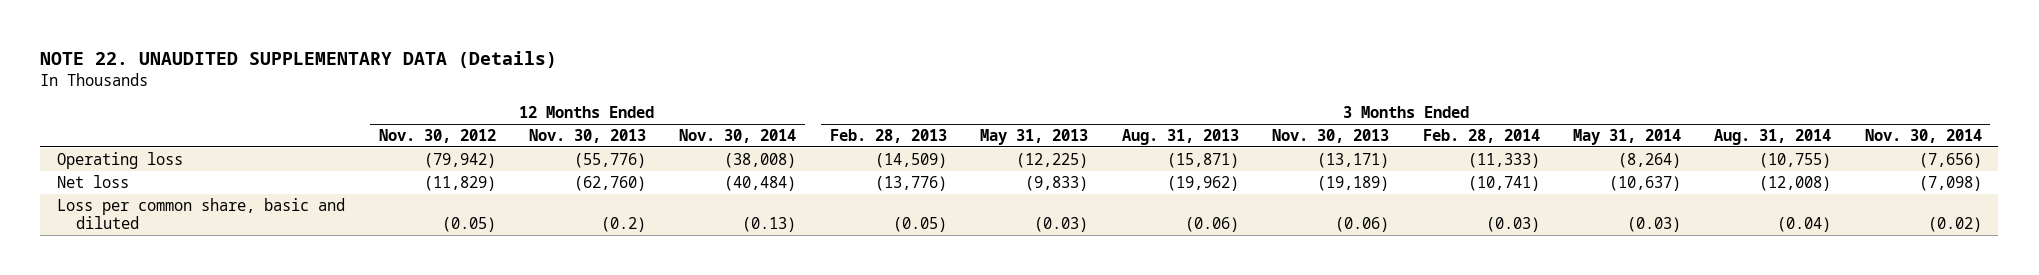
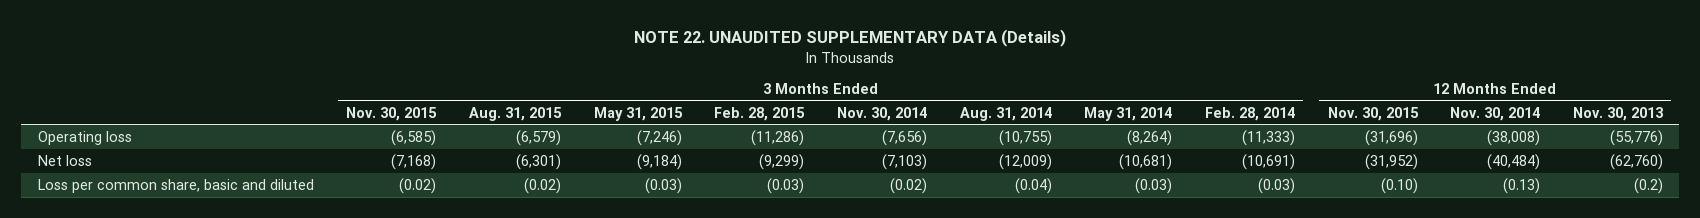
[378,129,496,144] Nov. 30, 2012 -> none
[829,129,947,144] Feb. 28, 2013 -> none
[980,129,1089,146] May 31, 2013 -> none
[1121,129,1239,146] Aug. 31, 2013 -> none
[1272,129,1390,144] Nov. 30, 2013 -> none
none -> [346,106,438,121] Nov. 30, 2015
none -> [468,106,562,121] Aug. 31, 2015
none -> [593,106,683,121] May 31, 2015
none -> [714,106,806,121] Feb. 28, 2015
none -> [1327,106,1419,121] Nov. 30, 2015
[1467,175,1540,191] (10,741) -> [1241,153,1295,170] (10,691)
[1608,175,1681,191] (10,637) -> [1119,153,1173,170] (10,681)
[1759,175,1832,191] (12,008) -> [998,153,1052,170] (12,009)
[1918,175,1982,191] (7,098) -> [881,153,927,170] (7,103)

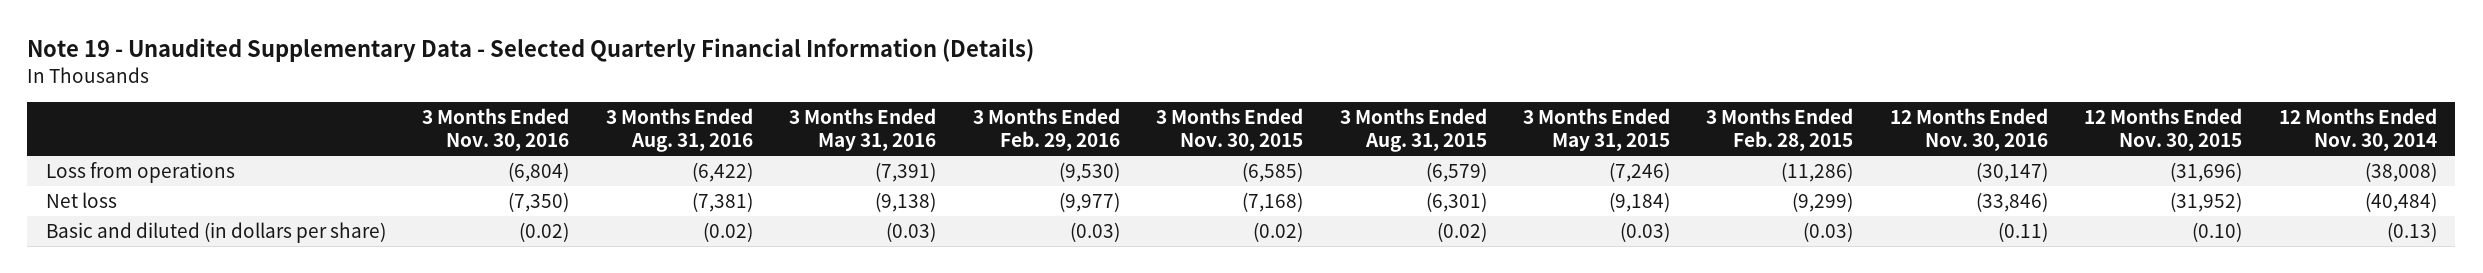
[634,29,1067,48] NOTE 22. UNAUDITED SUPPLEMENTARY DATA (Details) -> [27,38,1035,63] Note 19 - Unaudited Supplementary Data - Selected Quarterly Financial Information (Details)
[836,106,927,121] Nov. 30, 2014 -> none
[959,106,1052,121] Aug. 31, 2014 -> none
[1084,106,1173,121] May 31, 2014 -> none
[1204,106,1295,121] Feb. 28, 2014 -> none
[1572,106,1663,121] Nov. 30, 2013 -> none
none -> [422,107,570,151] 3 Months Ended Nov. 30, 2016
none -> [605,107,753,152] 3 Months Ended Aug. 31, 2016
none -> [789,107,937,151] 3 Months Ended May 31, 2016
none -> [972,107,1120,151] 3 Months Ended Feb. 29, 2016
none -> [1889,107,2048,151] 12 Months Ended Nov. 30, 2016
[37,130,132,145] Operating loss -> [45,162,235,184] Loss from operations
[37,178,314,193] Loss per common share, basic and diluted -> [45,222,386,244] Basic and diluted (in dollars per share)

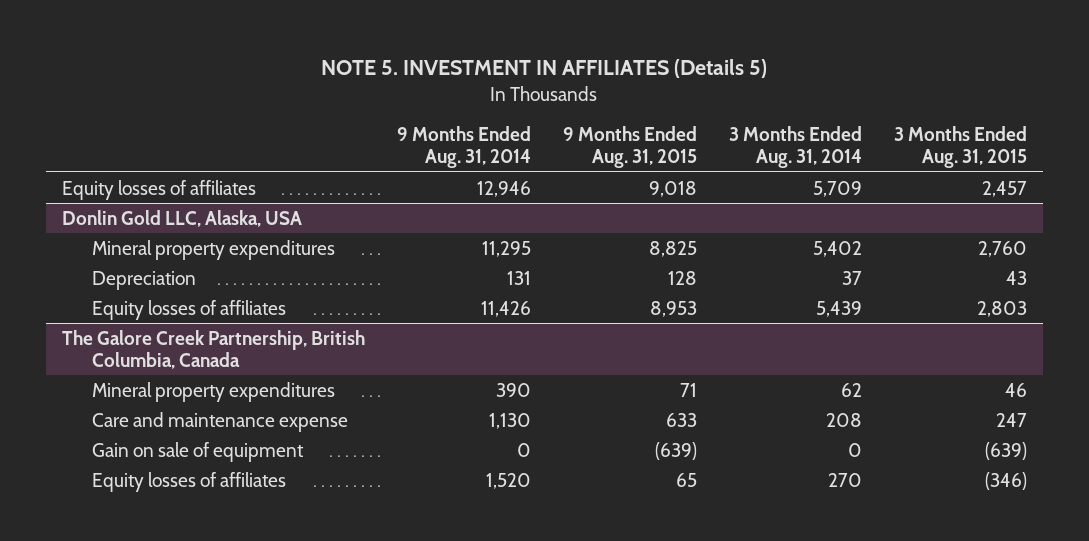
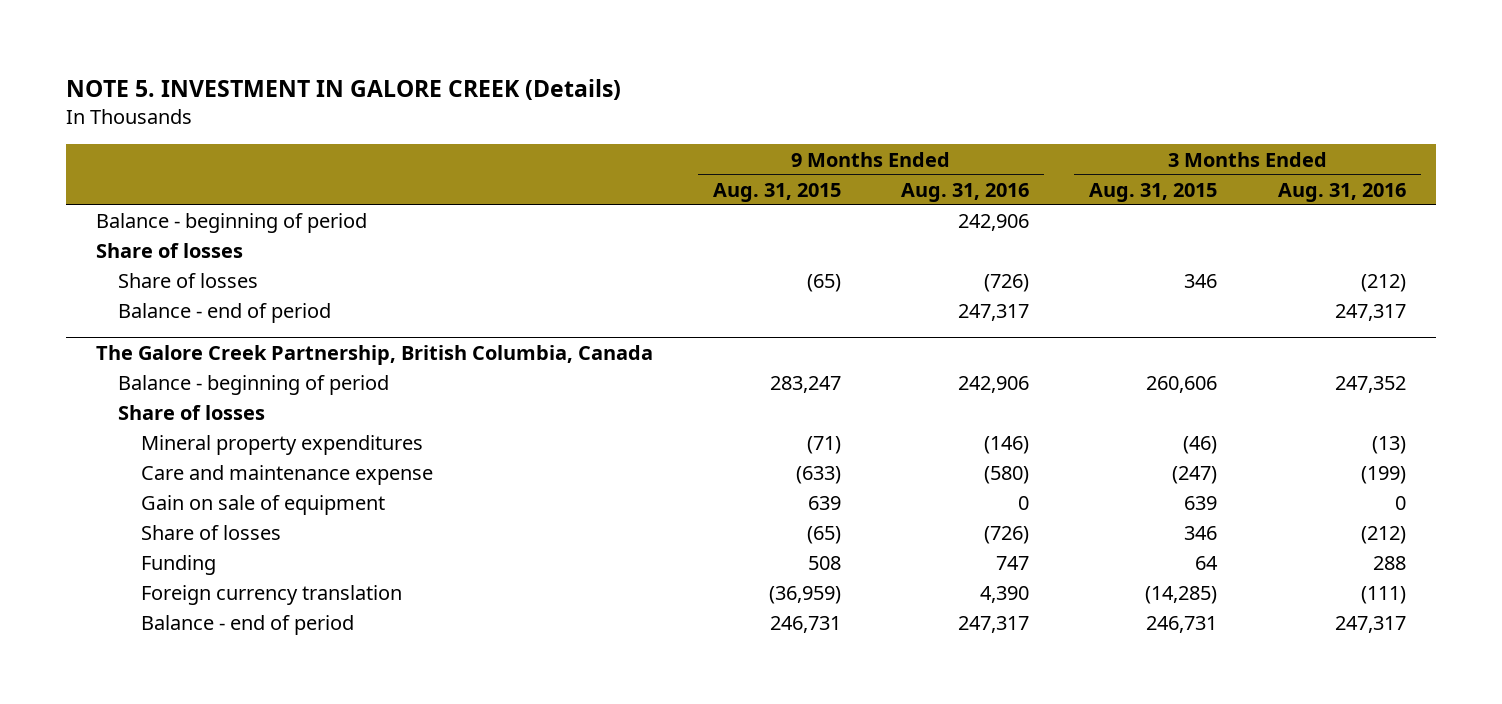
[321,59,768,79] NOTE 5. INVESTMENT IN AFFILIATES (Details 5) -> [66,79,622,101] NOTE 5. INVESTMENT IN GALORE CREEK (Details)
[396,126,531,169] 9 Months Ended Aug. 31, 2014 -> none
[728,126,862,169] 3 Months Ended Aug. 31, 2014 -> none
none -> [901,183,1030,203] Aug. 31, 2016
none -> [1277,183,1406,203] Aug. 31, 2016
[61,209,302,227] Donlin Gold LLC, Alaska, USA -> none
[91,239,335,260] Mineral property expenditures -> none
[91,270,196,290] Depreciation -> none
[91,299,286,320] Equity losses of affiliates -> none
none -> [96,213,368,234] Balance - beginning of period
none -> [96,243,244,259] Share of losses
[61,179,256,200] Equity losses of affiliates -> [118,273,259,289] Share of losses
[648,180,697,197] 9,018 -> [807,274,842,293] (65)
[981,180,1027,197] 2,457 -> [1184,274,1218,289] 346
none -> [118,303,332,324] Balance - end of period
none -> [118,375,390,396] Balance - beginning of period
none -> [118,405,266,421] Share of losses
[679,382,697,397] 71 -> [807,436,842,455] (71)
[1004,382,1027,397] 46 -> [1183,436,1218,455] (46)
[665,412,697,427] 633 -> [796,466,842,485] (633)
[995,412,1027,427] 247 -> [1172,466,1218,485] (247)
[654,441,697,460] (639) -> [808,496,842,511] 639
[984,441,1027,460] (639) -> [1184,496,1218,511] 639
[91,471,286,492] Equity losses of affiliates -> [140,525,281,541] Share of losses
[675,472,697,487] 65 -> [807,526,842,545] (65)
[984,471,1027,490] (346) -> [1184,526,1218,541] 346
none -> [140,555,216,576] Funding
none -> [140,585,402,606] Foreign currency translation
none -> [140,615,354,636] Balance - end of period

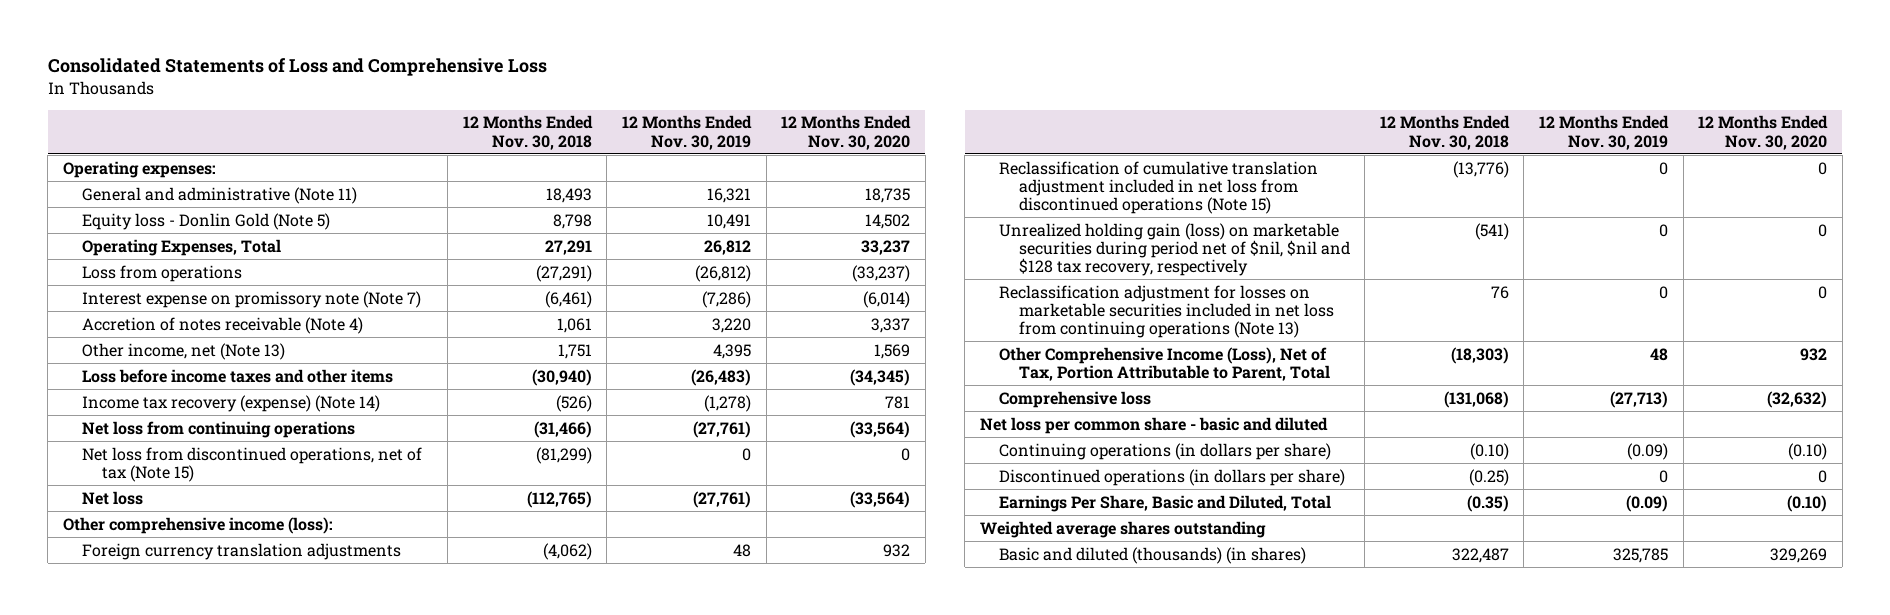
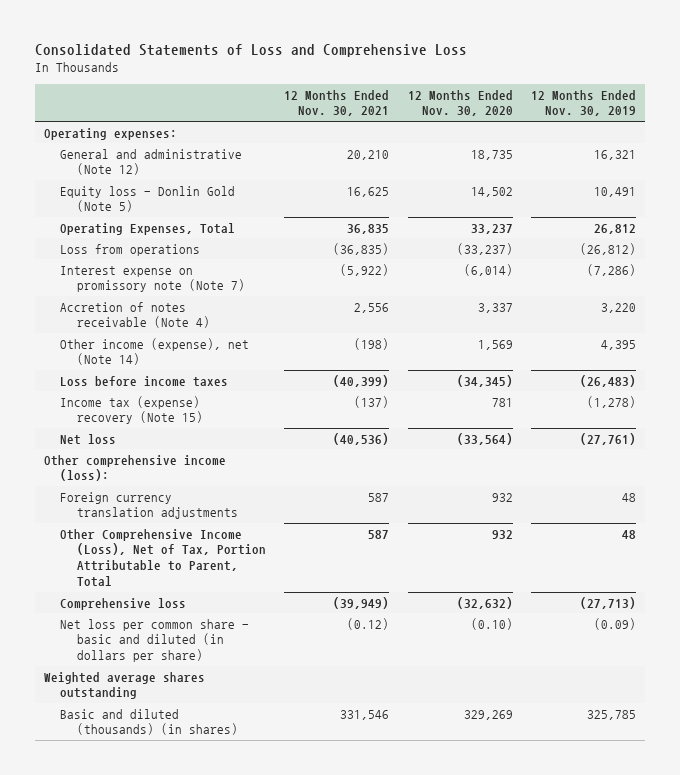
[462,115,593,150] 12 Months Ended Nov. 30, 2018 -> none
none -> [284,89,390,117] 12 Months Ended Nov. 30, 2021
[82,186,358,204] General and administrative (Note 11) -> [60,148,243,176] General and administrative (Note 12)
[82,420,356,438] Net loss from continuing operations -> none
[82,446,423,482] Net loss from discontinued operations, net of tax (Note 15) -> none
[82,342,286,360] Other income, net (Note 13) -> [60,337,250,366] Other income (expense), net (Note 14)
[82,368,394,383] Loss before income taxes and other items -> [60,375,229,387] Loss before income taxes
[82,394,381,412] Income tax recovery (expense) (Note 14) -> [60,395,203,425] Income tax (expense) recovery (Note 15)
[999,160,1319,215] Reclassification of cumulative translation adjustment included in net loss from discontinued operations (Note 15) -> none
[999,222,1350,277] Unrealized holding gain (loss) on marketable securities during period net of $nil, $nil and $128 tax recovery, respectively -> none
[999,284,1334,339] Reclassification adjustment for losses on marketable securities included in net loss from continuing operations (Note 13) -> none
[979,416,1328,434] Net loss per common share - basic and diluted -> none
[999,442,1332,460] Continuing operations (in dollars per share) -> none
[999,468,1346,486] Discontinued operations (in dollars per share) -> none
[999,494,1332,512] Earnings Per Share, Basic and Diluted, Total -> [60,618,250,663] Net loss per common share - basic and diluted (in dollars per share)

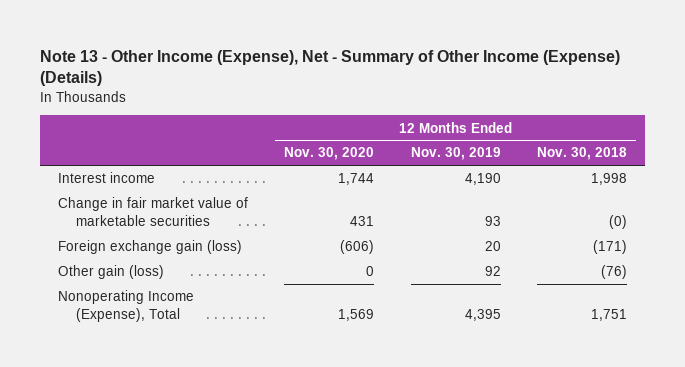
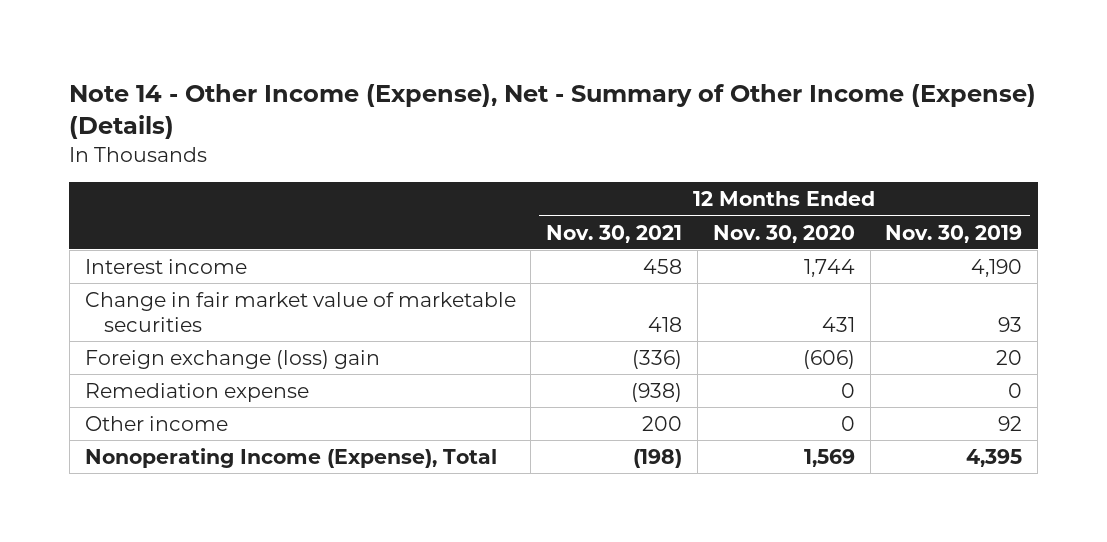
[40,49,621,87] Note 13 - Other Income (Expense), Net - Summary of Other Income (Expense) (Details) -> [69,83,1037,139] Note 14 - Other Income (Expense), Net - Summary of Other Income (Expense) (Details)
[536,147,627,161] Nov. 30, 2018 -> none
none -> [546,224,683,243] Nov. 30, 2021
[58,240,243,255] Foreign exchange gain (loss) -> [84,349,380,369] Foreign exchange (loss) gain
none -> [84,382,309,402] Remediation expense
[58,265,165,280] Other gain (loss) -> [84,415,228,431] Other income

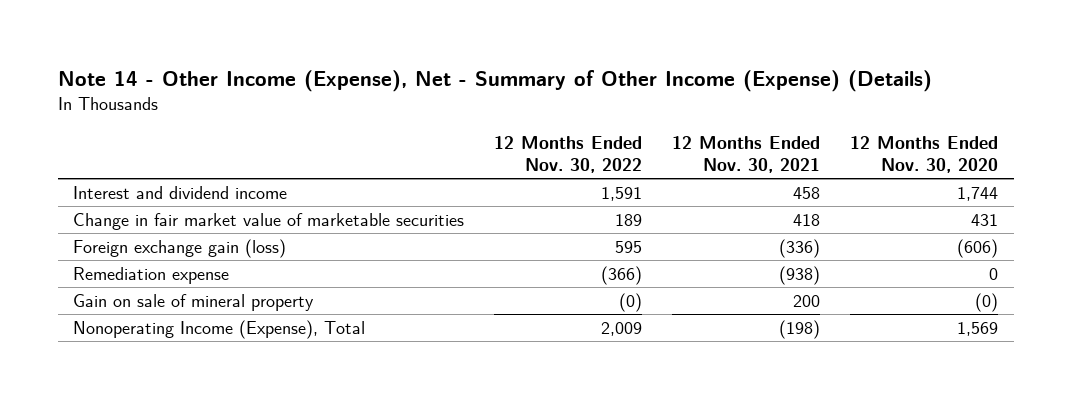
[885,224,1023,243] Nov. 30, 2019 -> none
none -> [494,135,643,173] 12 Months Ended Nov. 30, 2022
[84,258,247,274] Interest income -> [72,186,287,200] Interest and dividend income
[84,349,380,369] Foreign exchange (loss) gain -> [72,239,286,259] Foreign exchange gain (loss)
[84,415,228,431] Other income -> none
none -> [72,294,314,312] Gain on sale of mineral property

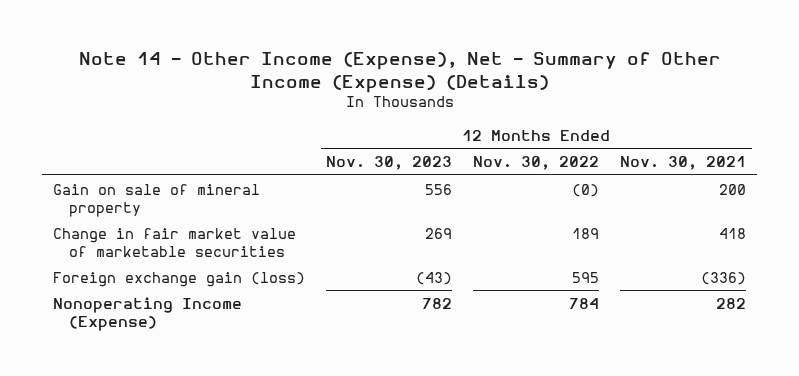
[850,135,999,173] 12 Months Ended Nov. 30, 2020 -> none
none -> [325,156,452,171] Nov. 30, 2023
[72,186,287,200] Interest and dividend income -> none
[72,294,314,312] Gain on sale of mineral property -> [52,183,260,217] Gain on sale of mineral property
[72,267,229,285] Remediation expense -> none
[72,320,365,340] Nonoperating Income (Expense), Total -> [52,296,242,331] Nonoperating Income (Expense)
[601,322,643,337] 2,009 -> [569,297,600,309] 784
[779,320,821,340] (198) -> [716,297,747,309] 282

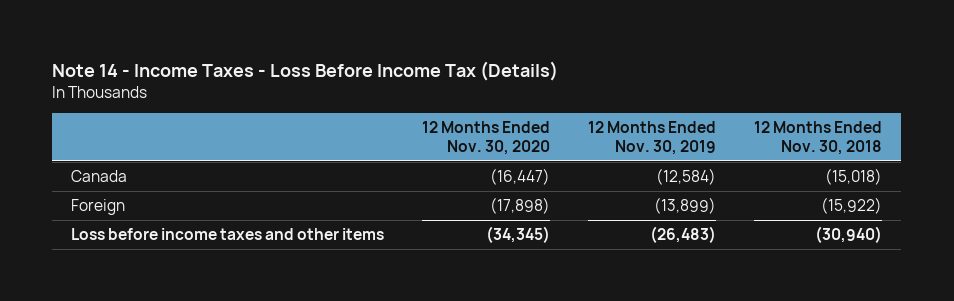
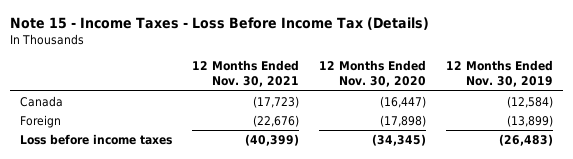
[52,60,559,81] Note 14 - Income Taxes - Loss Before Income Tax (Details) -> [10,17,430,31] Note 15 - Income Taxes - Loss Before Income Tax (Details)
[754,121,883,155] 12 Months Ended Nov. 30, 2018 -> none
none -> [192,60,300,88] 12 Months Ended Nov. 30, 2021
[71,228,385,241] Loss before income taxes and other items -> [20,133,173,145] Loss before income taxes

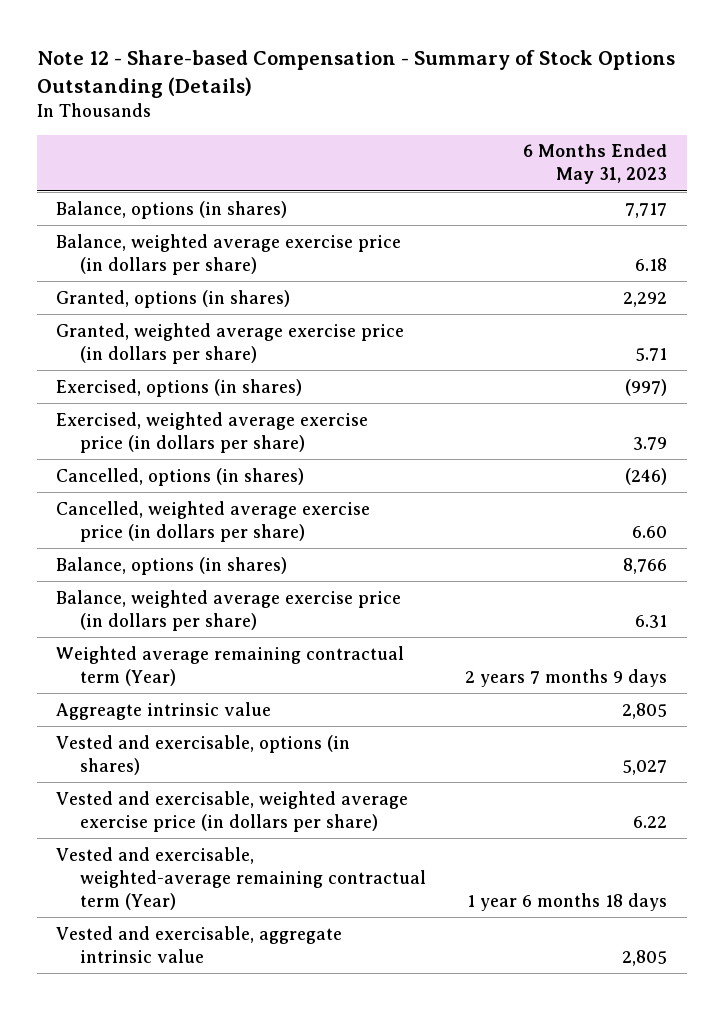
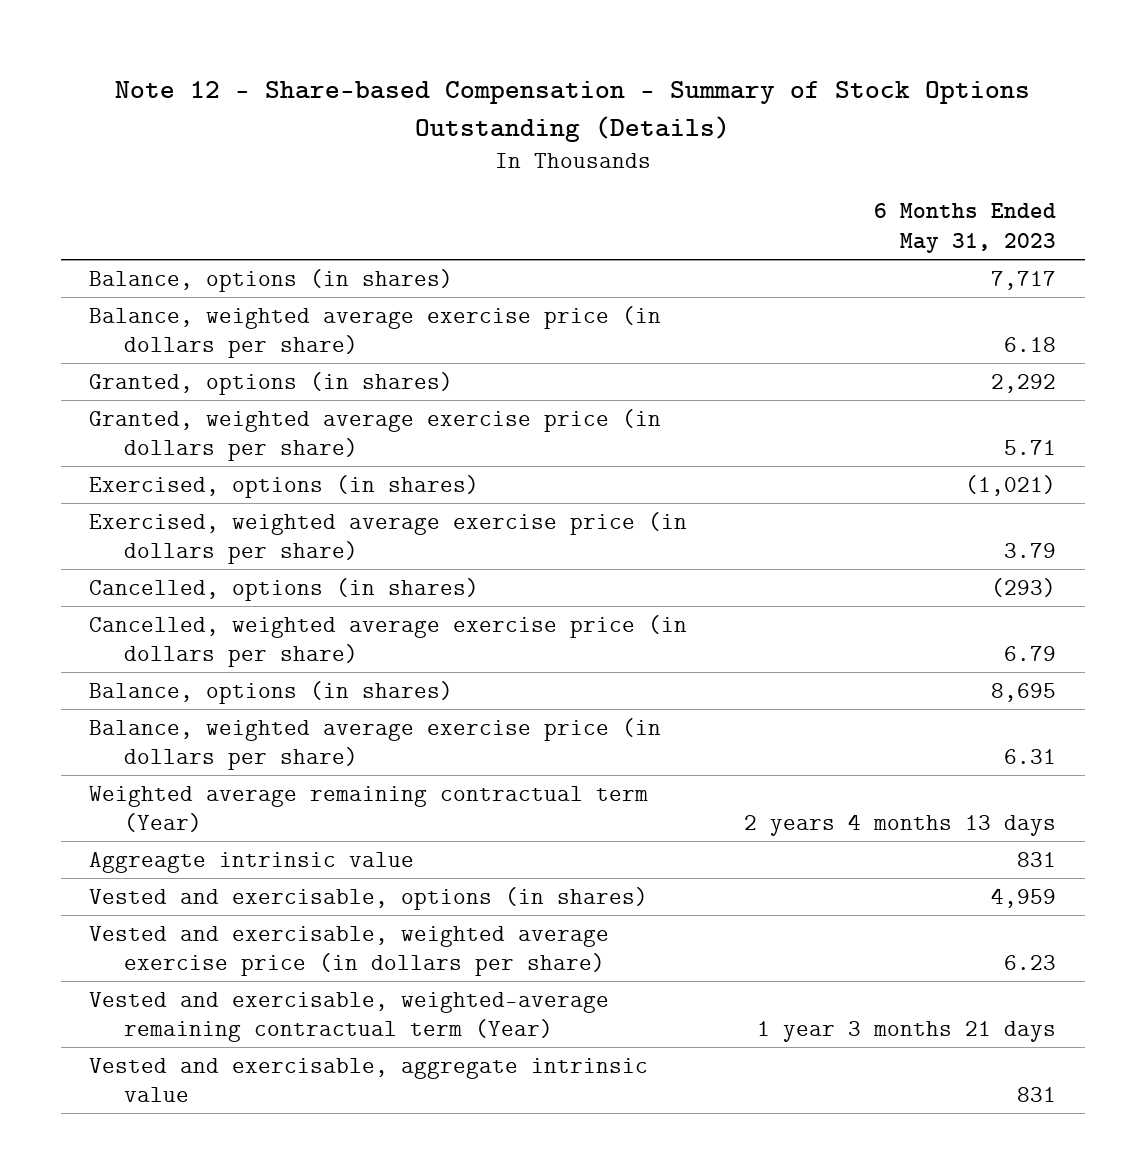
[625,378,668,396] (997) -> [965,474,1057,496] (1,021)
[625,467,668,485] (246) -> [991,577,1057,597] (293)
[632,525,668,538] 6.60 -> [1004,646,1057,662] 6.79
[623,557,668,574] 8,766 -> [991,682,1057,702] 8,695
[465,668,668,687] 2 years 7 months 9 days -> [744,814,1057,837] 2 years 4 months 13 days
[622,702,668,719] 2,805 -> [1017,851,1057,867] 831
[622,759,668,775] 5,027 -> [991,887,1057,908] 4,959
[633,815,668,828] 6.22 -> [1004,955,1057,971] 6.23
[467,892,668,911] 1 year 6 months 18 days -> [757,1021,1057,1043] 1 year 3 months 21 days
[622,949,668,966] 2,805 -> [1017,1087,1057,1103] 831

